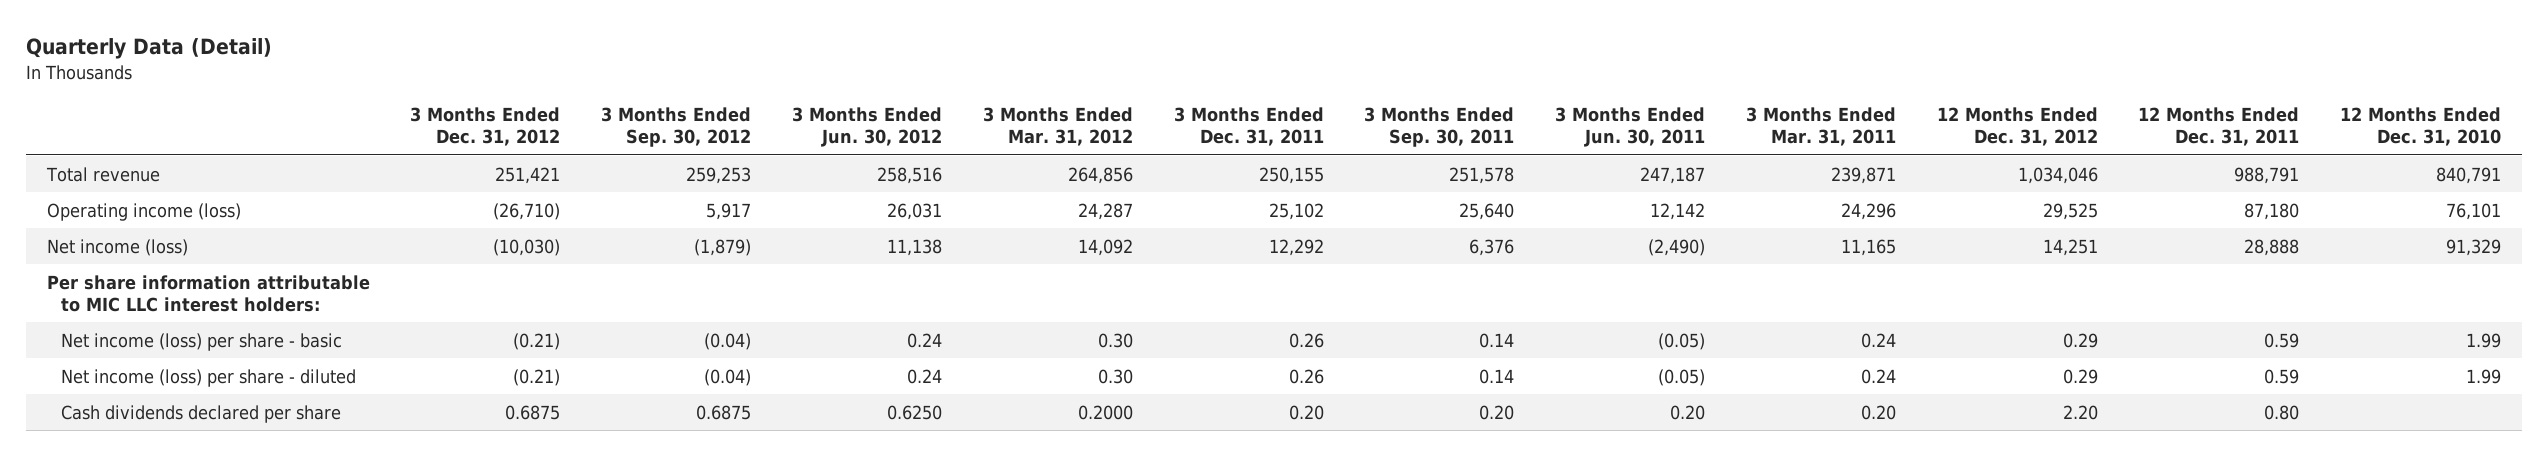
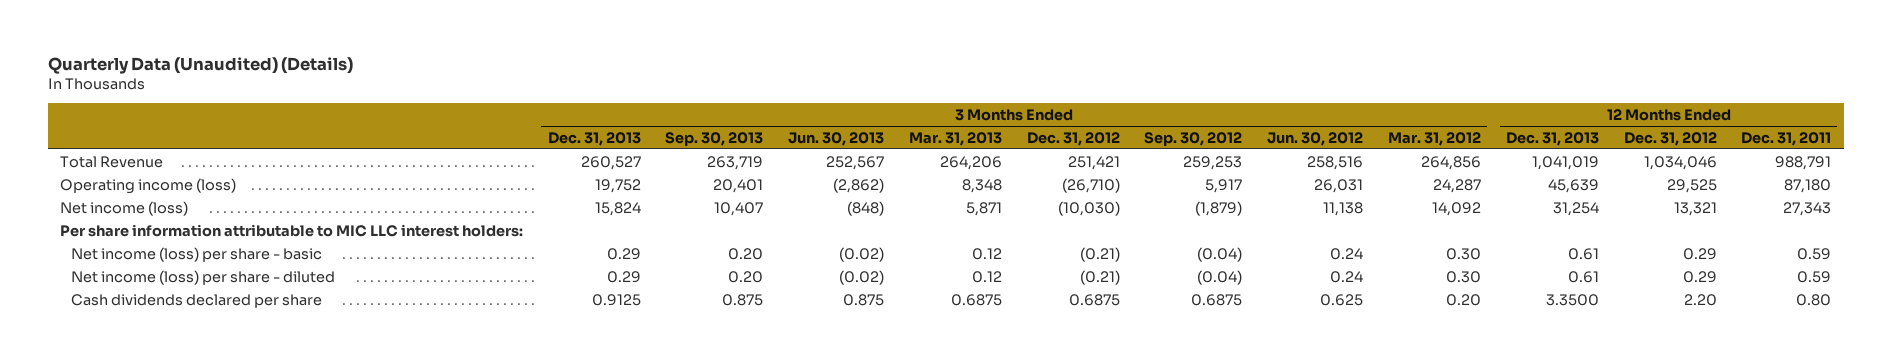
[26,38,273,60] Quarterly Data (Detail) -> [47,56,353,74] Quarterly Data (Unaudited) (Details)
[1173,107,1324,147] 3 Months Ended Dec. 31, 2011 -> none
[1364,107,1515,148] 3 Months Ended Sep. 30, 2011 -> none
[1555,107,1706,148] 3 Months Ended Jun. 30, 2011 -> none
[1745,107,1896,147] 3 Months Ended Mar. 31, 2011 -> none
[2340,107,2502,147] 12 Months Ended Dec. 31, 2010 -> none
none -> [547,131,641,146] Dec. 31, 2013
none -> [665,131,764,146] Sep. 30, 2013
none -> [788,131,885,146] Jun. 30, 2013
none -> [908,131,1002,146] Mar. 31, 2013
none -> [1505,131,1599,146] Dec. 31, 2013
[45,166,160,182] Total revenue -> [59,155,163,168] Total Revenue
[2042,238,2098,256] 14,251 -> [1673,201,1717,216] 13,321
[2244,238,2300,256] 28,888 -> [1783,201,1832,216] 27,343
[886,404,942,420] 0.6250 -> [1320,293,1364,306] 0.625
[1077,404,1133,420] 0.2000 -> [1445,293,1481,306] 0.20

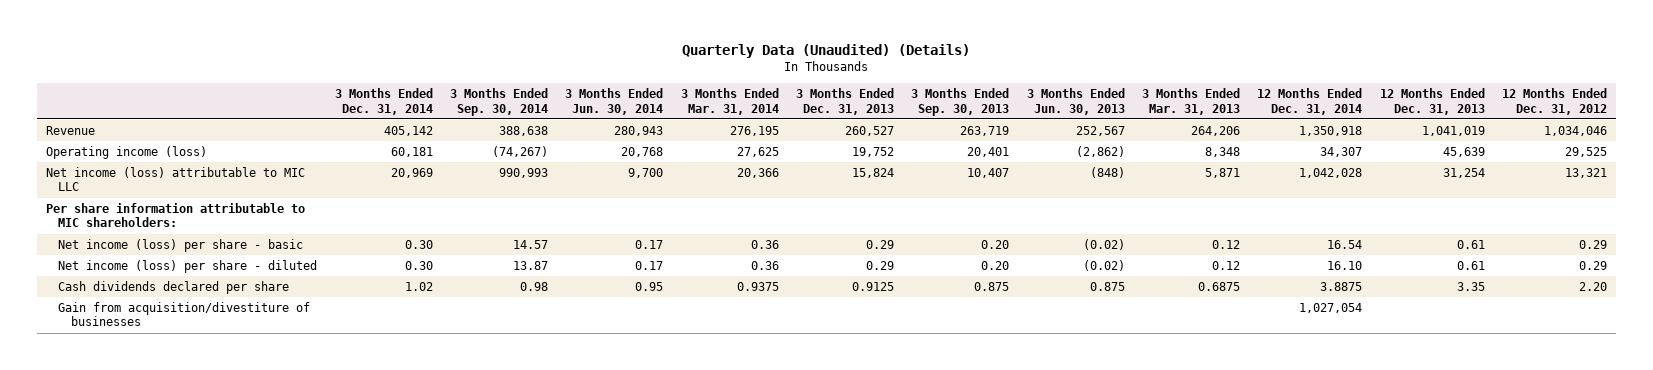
[1026,131,1120,146] Dec. 31, 2012 -> none
[1144,131,1243,146] Sep. 30, 2012 -> none
[1267,131,1364,146] Jun. 30, 2012 -> none
[1387,131,1481,146] Mar. 31, 2012 -> none
[1741,131,1832,146] Dec. 31, 2011 -> none
none -> [334,88,433,115] 3 Months Ended Dec. 31, 2014
none -> [449,88,548,116] 3 Months Ended Sep. 30, 2014
none -> [565,88,664,115] 3 Months Ended Jun. 30, 2014
none -> [680,88,779,115] 3 Months Ended Mar. 31, 2014
none -> [1257,88,1363,115] 12 Months Ended Dec. 31, 2014
[59,155,163,168] Total Revenue -> [45,125,95,135] Revenue
[59,200,188,216] Net income (loss) -> [45,166,305,192] Net income (loss) attributable to MIC LLC
[59,223,523,237] Per share information attributable to MIC LLC interest holders: -> [45,202,305,228] Per share information attributable to MIC shareholders:
[1545,293,1599,306] 3.3500 -> [1456,281,1485,291] 3.35
none -> [58,301,311,327] Gain from acquisition/divestiture of businesses

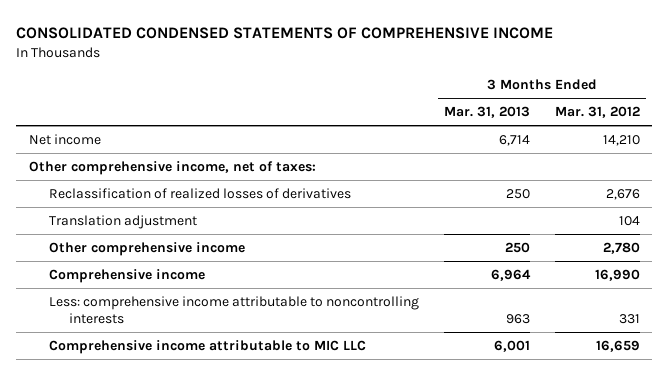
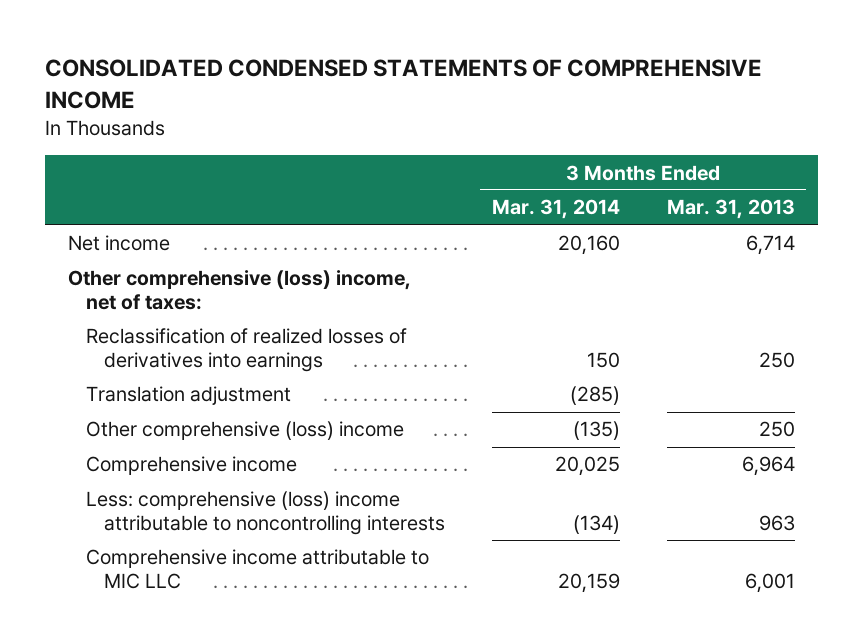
[554,106,640,119] Mar. 31, 2012 -> none
none -> [491,199,620,220] Mar. 31, 2014
[28,160,316,175] Other comprehensive income, net of taxes: -> [68,270,412,311] Other comprehensive (loss) income, net of taxes:
[48,187,351,199] Reclassification of realized losses of derivatives -> [86,328,408,373] Reclassification of realized losses of derivatives into earnings
[48,241,245,256] Other comprehensive income -> [86,421,405,441] Other comprehensive (loss) income
[48,295,419,324] Less: comprehensive income attributable to noncontrolling interests -> [86,491,446,536] Less: comprehensive (loss) income attributable to noncontrolling interests

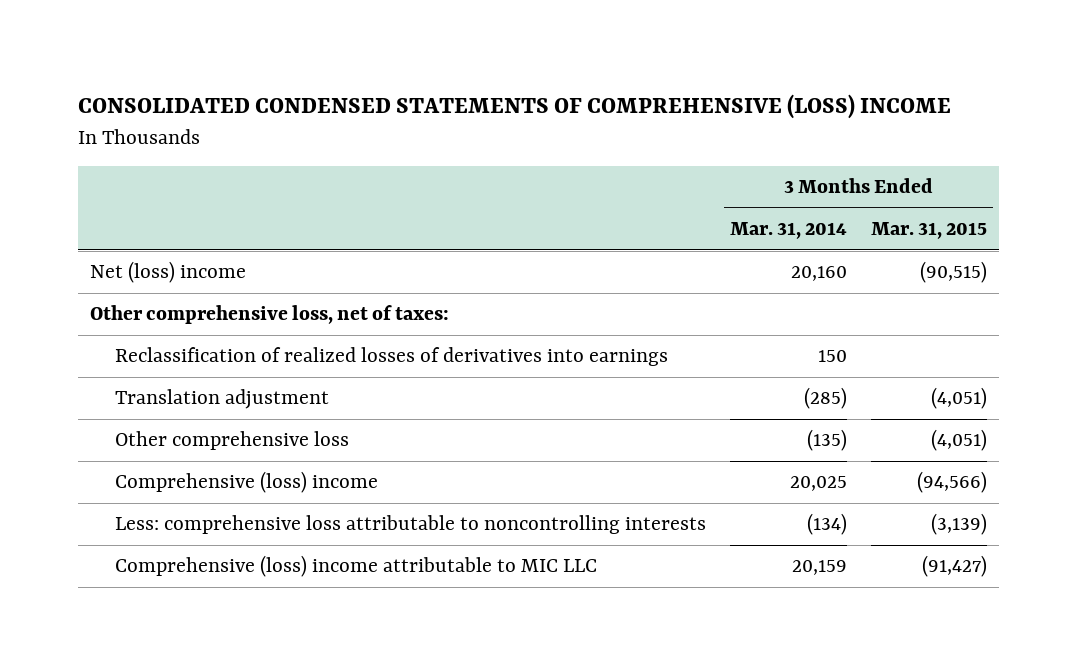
[45,59,763,109] CONSOLIDATED CONDENSED STATEMENTS OF COMPREHENSIVE INCOME -> [78,94,952,120] CONSOLIDATED CONDENSED STATEMENTS OF COMPREHENSIVE (LOSS) INCOME
[666,199,795,220] Mar. 31, 2013 -> none
none -> [871,222,988,240] Mar. 31, 2015
[68,235,171,252] Net income -> [90,261,247,284] Net (loss) income
[68,270,412,311] Other comprehensive (loss) income, net of taxes: -> [90,305,450,325] Other comprehensive loss, net of taxes:
[86,421,405,441] Other comprehensive (loss) income -> [115,431,350,451] Other comprehensive loss
[86,456,298,476] Comprehensive income -> [115,471,379,494] Comprehensive (loss) income
[86,491,446,536] Less: comprehensive (loss) income attributable to noncontrolling interests -> [115,515,707,535] Less: comprehensive loss attributable to noncontrolling interests
[86,549,430,590] Comprehensive income attributable to MIC LLC -> [115,555,598,578] Comprehensive (loss) income attributable to MIC LLC

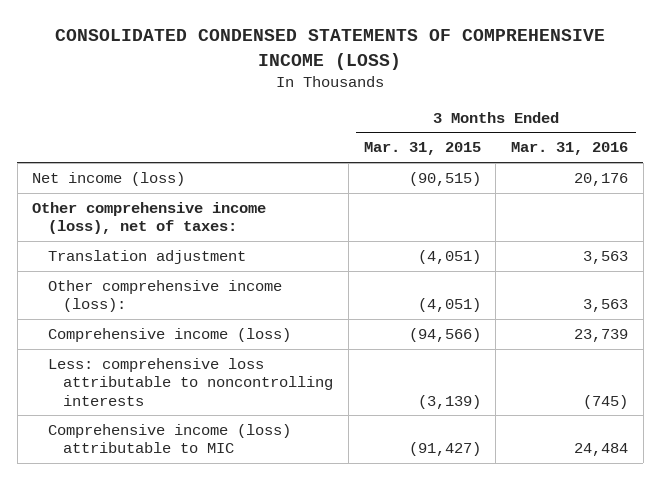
[78,94,952,120] CONSOLIDATED CONDENSED STATEMENTS OF COMPREHENSIVE (LOSS) INCOME -> [55,29,606,70] CONSOLIDATED CONDENSED STATEMENTS OF COMPREHENSIVE INCOME (LOSS)
[730,222,848,240] Mar. 31, 2014 -> none
none -> [510,142,628,156] Mar. 31, 2016
[115,347,669,367] Reclassification of realized losses of derivatives into earnings -> none
[90,261,247,284] Net (loss) income -> [32,172,186,187] Net income (loss)
[90,305,450,325] Other comprehensive loss, net of taxes: -> [32,202,267,235] Other comprehensive income (loss), net of taxes:
[115,431,350,451] Other comprehensive loss -> [47,280,282,313] Other comprehensive income (loss):
[115,471,379,494] Comprehensive (loss) income -> [47,328,291,343] Comprehensive income (loss)
[115,555,598,578] Comprehensive (loss) income attributable to MIC LLC -> [47,424,291,454] Comprehensive income (loss) attributable to MIC

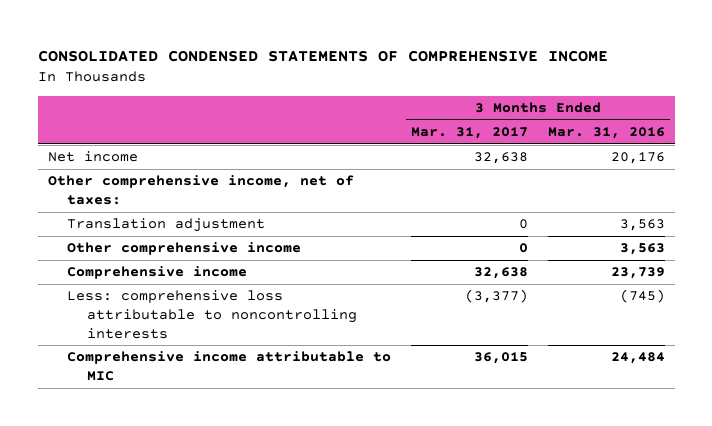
[55,29,606,70] CONSOLIDATED CONDENSED STATEMENTS OF COMPREHENSIVE INCOME (LOSS) -> [37,49,608,62] CONSOLIDATED CONDENSED STATEMENTS OF COMPREHENSIVE INCOME
[363,142,481,156] Mar. 31, 2015 -> none
none -> [411,127,529,140] Mar. 31, 2017
[32,172,186,187] Net income (loss) -> [47,151,138,163] Net income
[32,202,267,235] Other comprehensive income (loss), net of taxes: -> [47,175,354,206] Other comprehensive income, net of taxes:
[47,280,282,313] Other comprehensive income (loss): -> [67,242,302,256] Other comprehensive income
[47,328,291,343] Comprehensive income (loss) -> [67,266,248,280] Comprehensive income
[47,424,291,454] Comprehensive income (loss) attributable to MIC -> [67,351,392,382] Comprehensive income attributable to MIC

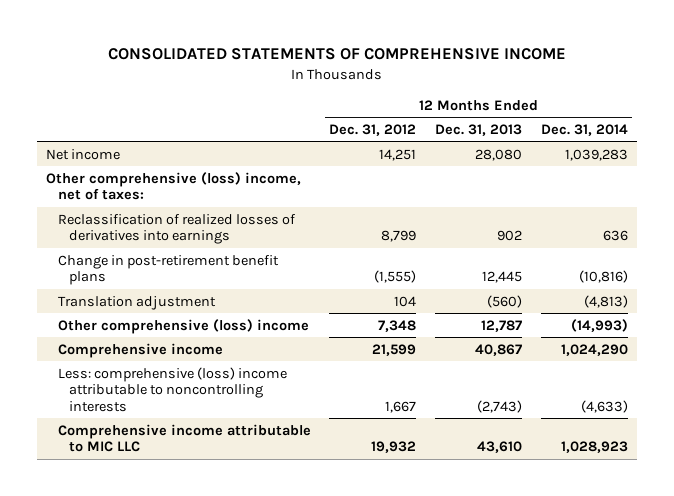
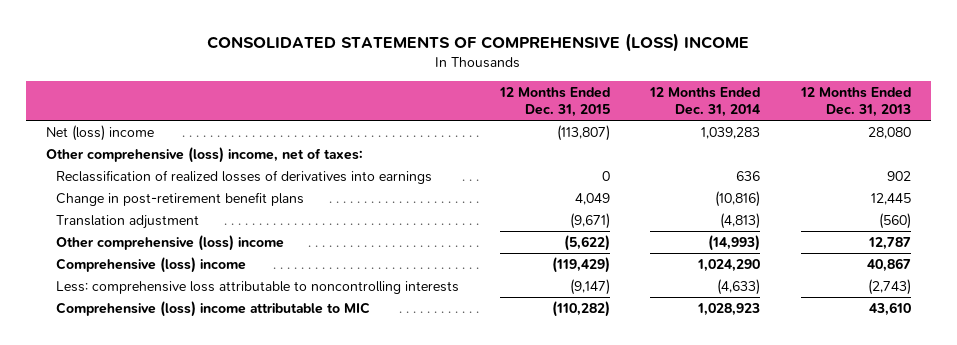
[108,48,567,61] CONSOLIDATED STATEMENTS OF COMPREHENSIVE INCOME -> [207,32,750,52] CONSOLIDATED STATEMENTS OF COMPREHENSIVE (LOSS) INCOME
[329,123,417,136] Dec. 31, 2012 -> none
none -> [498,86,610,117] 12 Months Ended Dec. 31, 2015
[46,148,121,160] Net income -> [45,124,154,141] Net (loss) income
[57,342,223,358] Comprehensive income -> [56,256,247,273] Comprehensive (loss) income
[57,366,287,412] Less: comprehensive (loss) income attributable to noncontrolling interests -> [56,280,460,294] Less: comprehensive loss attributable to noncontrolling interests
[57,423,311,453] Comprehensive income attributable to MIC LLC -> [56,300,371,317] Comprehensive (loss) income attributable to MIC

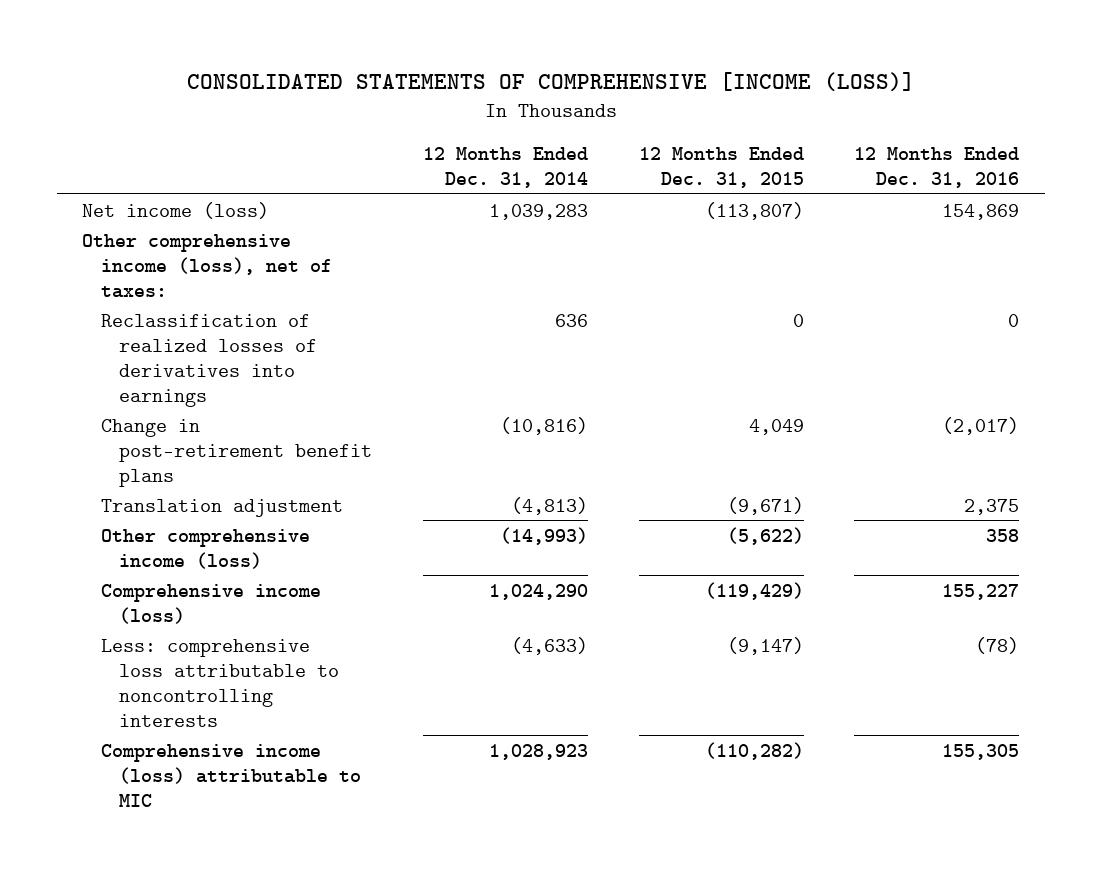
[207,32,750,52] CONSOLIDATED STATEMENTS OF COMPREHENSIVE (LOSS) INCOME -> [186,72,915,92] CONSOLIDATED STATEMENTS OF COMPREHENSIVE [INCOME (LOSS)]
[800,86,912,117] 12 Months Ended Dec. 31, 2013 -> none
none -> [854,146,1020,188] 12 Months Ended Dec. 31, 2016
[45,124,154,141] Net (loss) income -> [82,201,270,219] Net income (loss)
[45,146,363,163] Other comprehensive (loss) income, net of taxes: -> [82,233,332,298] Other comprehensive income (loss), net of taxes:
[56,234,285,251] Other comprehensive (loss) income -> [100,528,310,569] Other comprehensive income (loss)
[56,256,247,273] Comprehensive (loss) income -> [100,583,321,624] Comprehensive income (loss)
[56,300,371,317] Comprehensive (loss) income attributable to MIC -> [100,743,362,807] Comprehensive income (loss) attributable to MIC

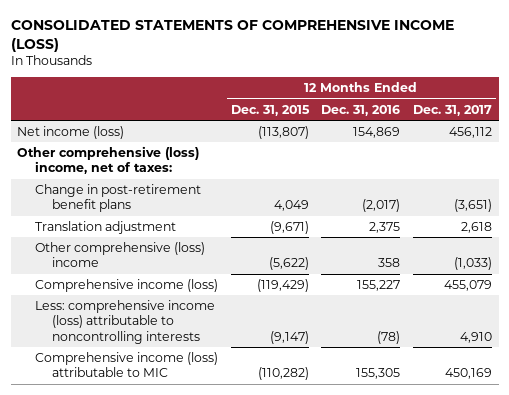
[186,72,915,92] CONSOLIDATED STATEMENTS OF COMPREHENSIVE [INCOME (LOSS)] -> [10,19,454,52] CONSOLIDATED STATEMENTS OF COMPREHENSIVE INCOME (LOSS)
[423,146,589,188] 12 Months Ended Dec. 31, 2014 -> none
none -> [413,104,493,116] Dec. 31, 2017
[100,313,318,407] Reclassification of realized losses of derivatives into earnings -> none
[82,233,332,298] Other comprehensive income (loss), net of taxes: -> [17,145,200,175] Other comprehensive (loss) income, net of taxes:
[100,528,310,569] Other comprehensive income (loss) -> [34,241,205,268] Other comprehensive (loss) income
[100,638,340,727] Less: comprehensive loss attributable to noncontrolling interests -> [34,299,215,344] Less: comprehensive income (loss) attributable to noncontrolling interests

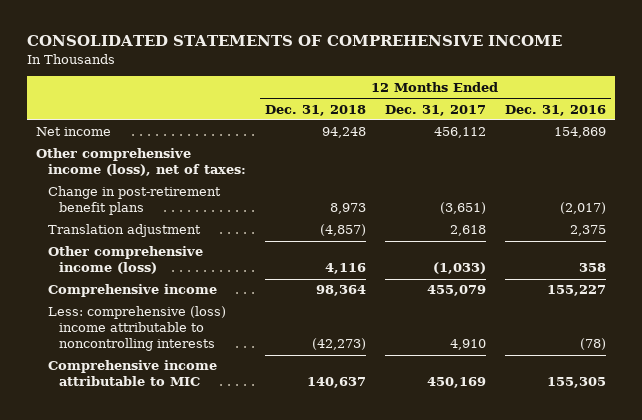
[10,19,454,52] CONSOLIDATED STATEMENTS OF COMPREHENSIVE INCOME (LOSS) -> [26,35,562,47] CONSOLIDATED STATEMENTS OF COMPREHENSIVE INCOME
[230,104,310,116] Dec. 31, 2015 -> none
none -> [264,104,366,116] Dec. 31, 2018
[17,125,125,139] Net income (loss) -> [36,127,112,137] Net income
[17,145,200,175] Other comprehensive (loss) income, net of taxes: -> [36,148,246,177] Other comprehensive income (loss), net of taxes:
[34,241,205,268] Other comprehensive (loss) income -> [47,246,203,275] Other comprehensive income (loss)
[34,278,218,292] Comprehensive income (loss) -> [47,284,217,298] Comprehensive income
[34,299,215,344] Less: comprehensive income (loss) attributable to noncontrolling interests -> [47,306,226,352] Less: comprehensive (loss) income attributable to noncontrolling interests
[34,351,218,378] Comprehensive income (loss) attributable to MIC -> [47,360,217,387] Comprehensive income attributable to MIC

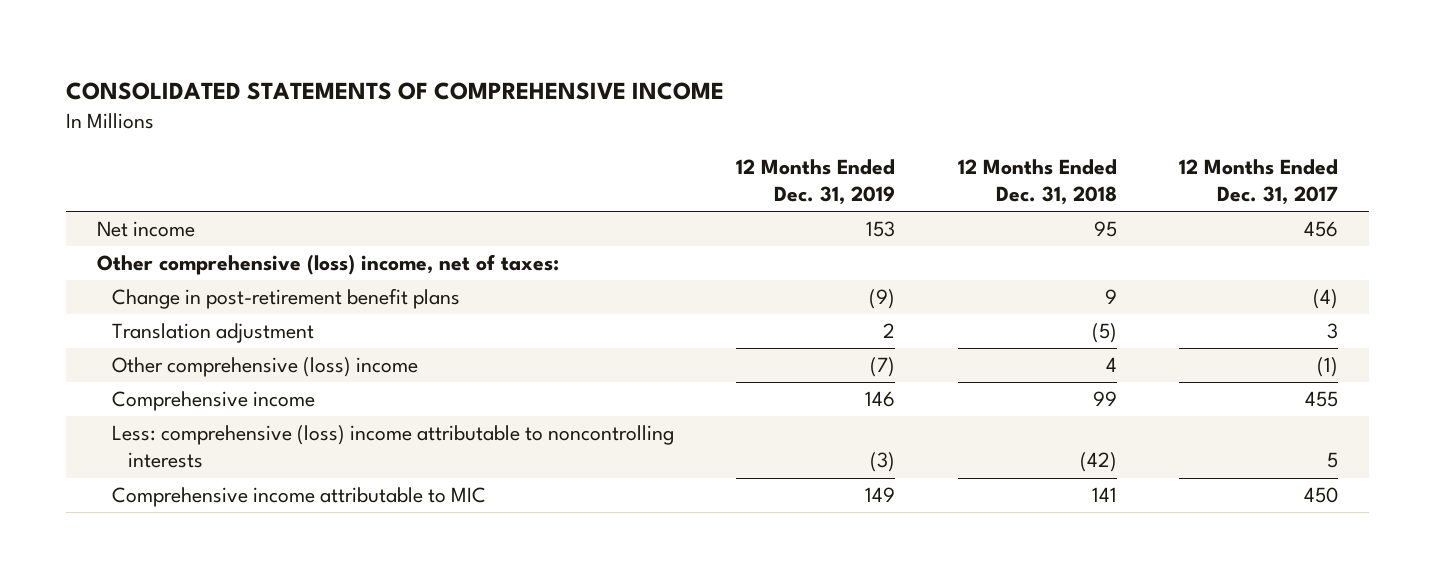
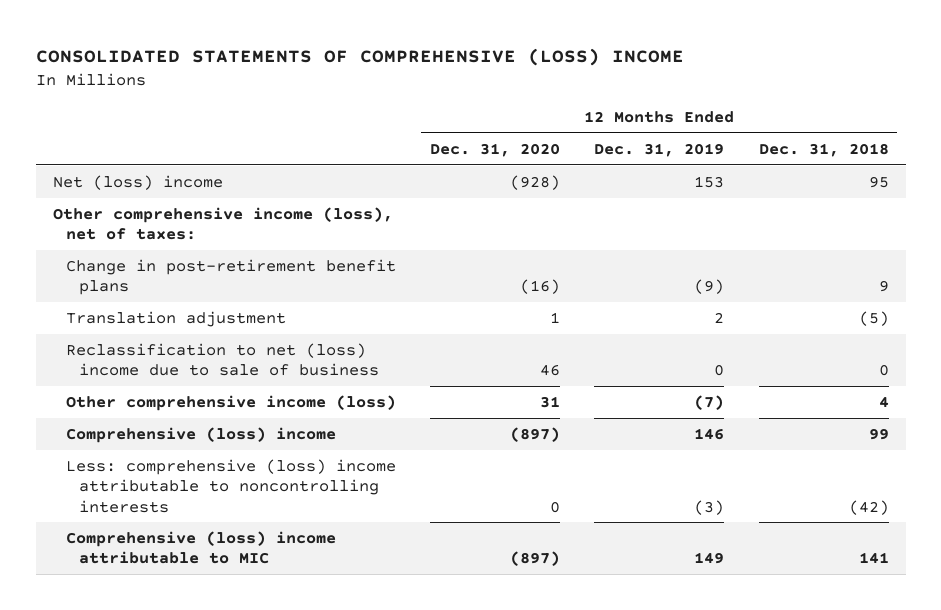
[65,82,724,101] CONSOLIDATED STATEMENTS OF COMPREHENSIVE INCOME -> [35,47,684,66] CONSOLIDATED STATEMENTS OF COMPREHENSIVE (LOSS) INCOME
[1178,158,1338,206] 12 Months Ended Dec. 31, 2017 -> none
none -> [430,142,561,157] Dec. 31, 2020
[96,221,195,238] Net income -> [52,174,223,190] Net (loss) income
[96,254,559,276] Other comprehensive (loss) income, net of taxes: -> [52,206,393,241] Other comprehensive income (loss), net of taxes:
none -> [65,342,379,377] Reclassification to net (loss) income due to sale of business
[112,357,419,378] Other comprehensive (loss) income -> [65,394,396,411] Other comprehensive income (loss)
[112,391,316,412] Comprehensive income -> [65,426,336,443] Comprehensive (loss) income
[112,487,487,508] Comprehensive income attributable to MIC -> [65,530,336,565] Comprehensive (loss) income attributable to MIC

